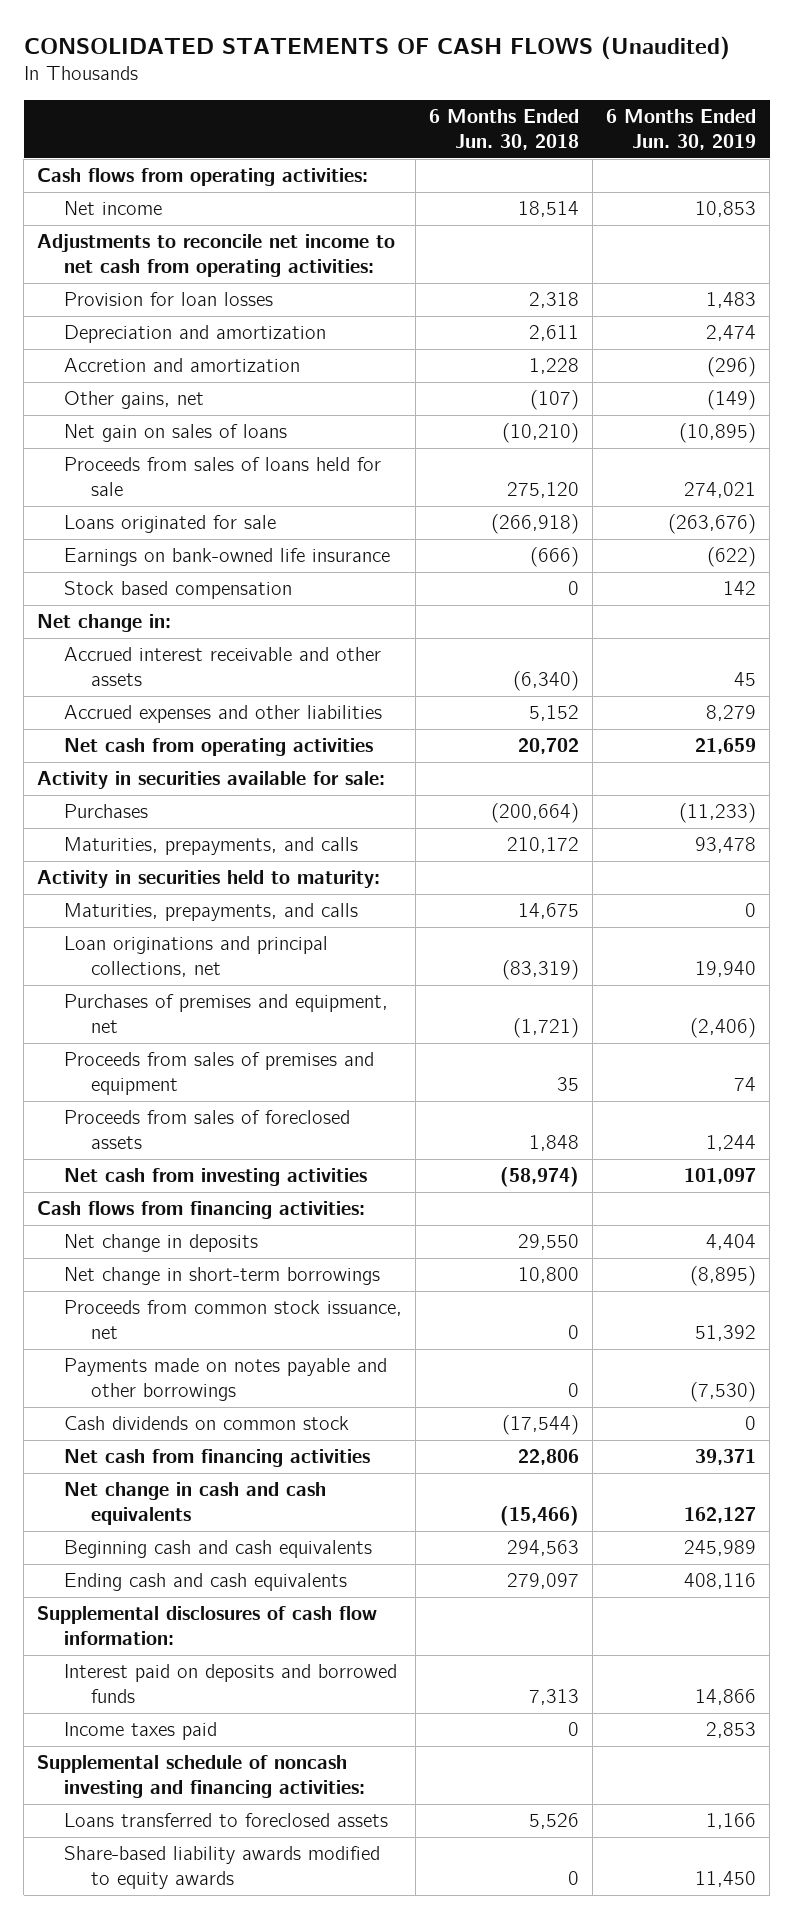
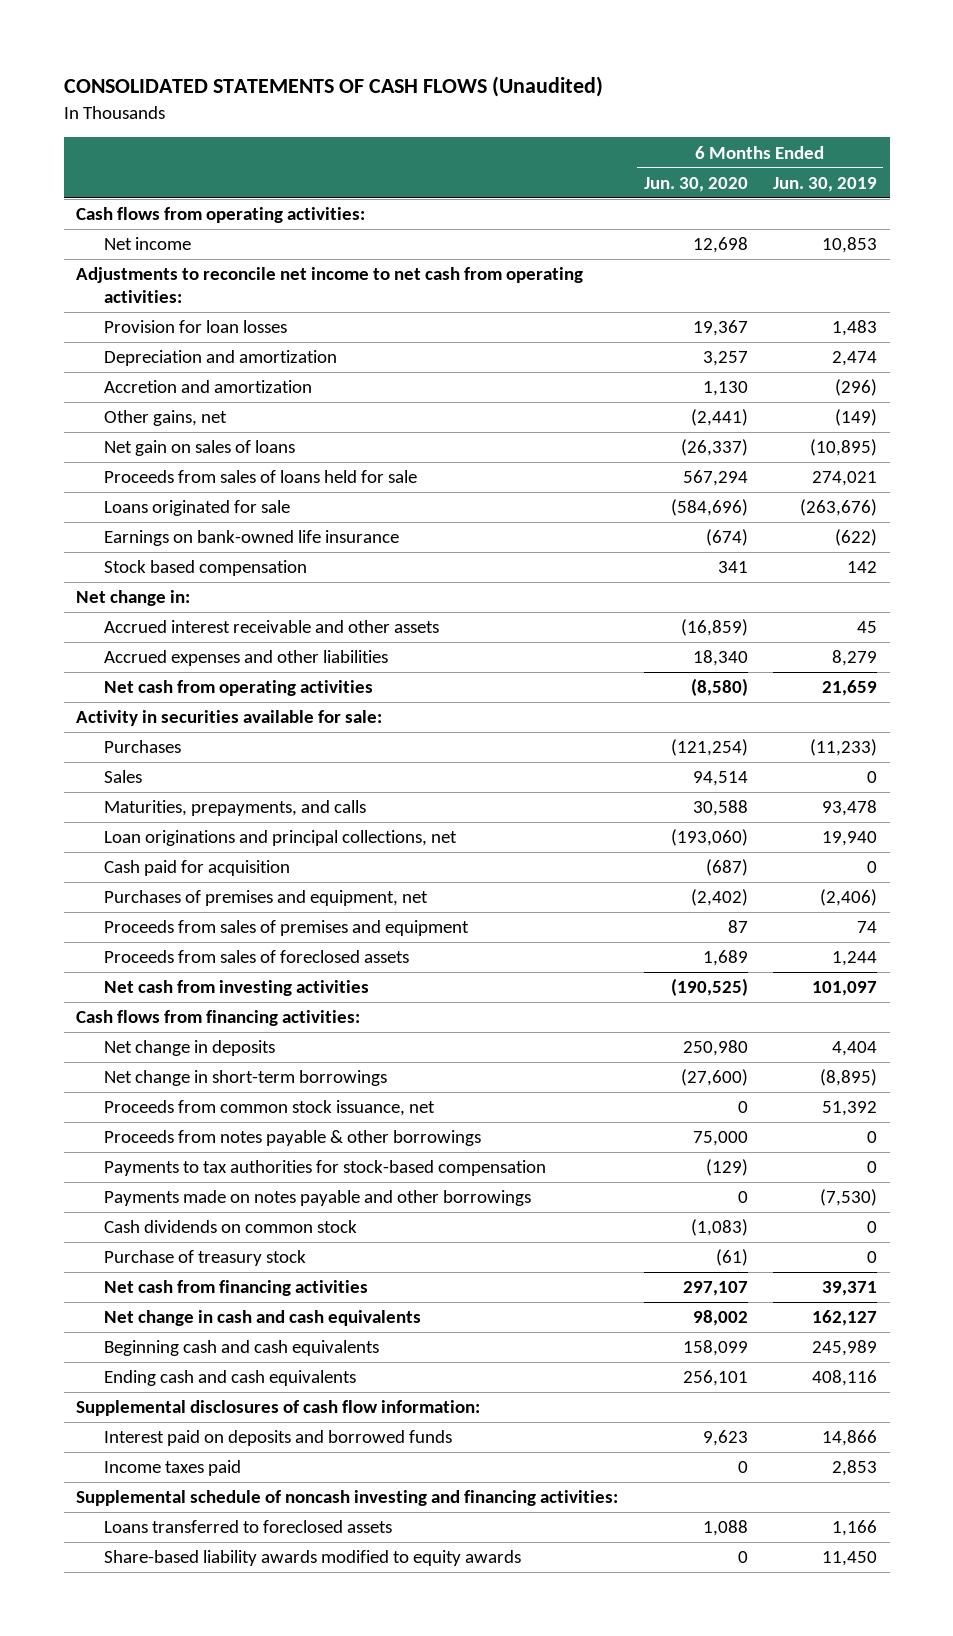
[429,108,580,150] 6 Months Ended Jun. 30, 2018 -> none
none -> [643,176,748,192] Jun. 30, 2020
none -> [104,770,143,784] Sales
[37,870,381,889] Activity in securities held to maturity: -> none
[64,903,359,922] Maturities, prepayments, and calls -> none
none -> [104,860,291,877] Cash paid for acquisition
none -> [104,1130,482,1147] Proceeds from notes payable & other borrowings
none -> [104,1160,547,1177] Payments to tax authorities for stock-based compensation
none -> [104,1250,307,1267] Purchase of treasury stock

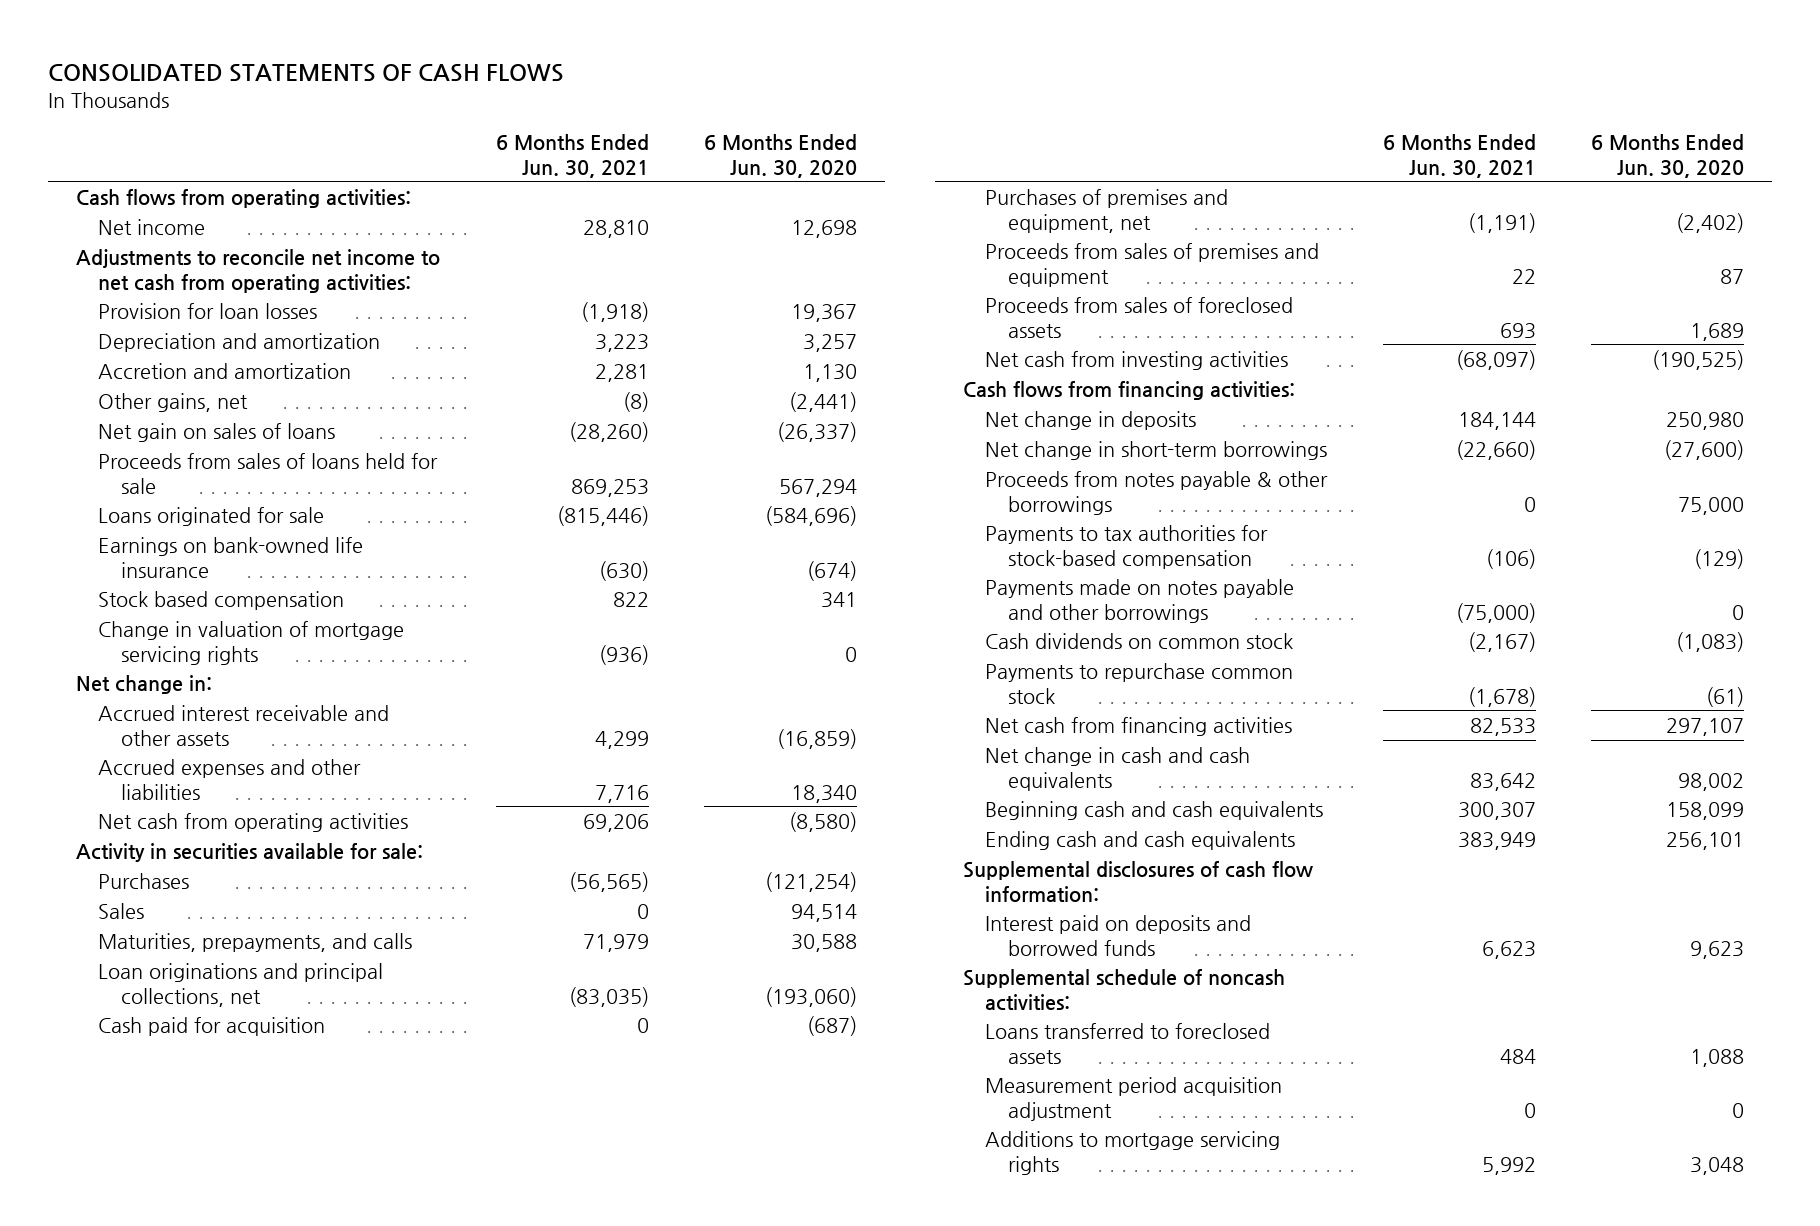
[63,76,603,98] CONSOLIDATED STATEMENTS OF CASH FLOWS (Unaudited) -> [48,63,565,82] CONSOLIDATED STATEMENTS OF CASH FLOWS
[773,176,878,192] Jun. 30, 2019 -> none
none -> [495,134,649,178] 6 Months Ended Jun. 30, 2021
none -> [98,621,405,665] Change in valuation of mortgage servicing rights
[104,1100,436,1117] Proceeds from common stock issuance, net -> none
[104,1250,307,1267] Purchase of treasury stock -> [985,663,1294,704] Payments to repurchase common stock
[104,1460,242,1477] Income taxes paid -> none
[76,1490,619,1507] Supplemental schedule of noncash investing and financing activities: -> [962,969,1285,1011] Supplemental schedule of noncash activities:
[104,1550,522,1567] Share-based liability awards modified to equity awards -> none
none -> [985,1077,1283,1121] Measurement period acquisition adjustment
none -> [985,1131,1281,1175] Additions to mortgage servicing rights

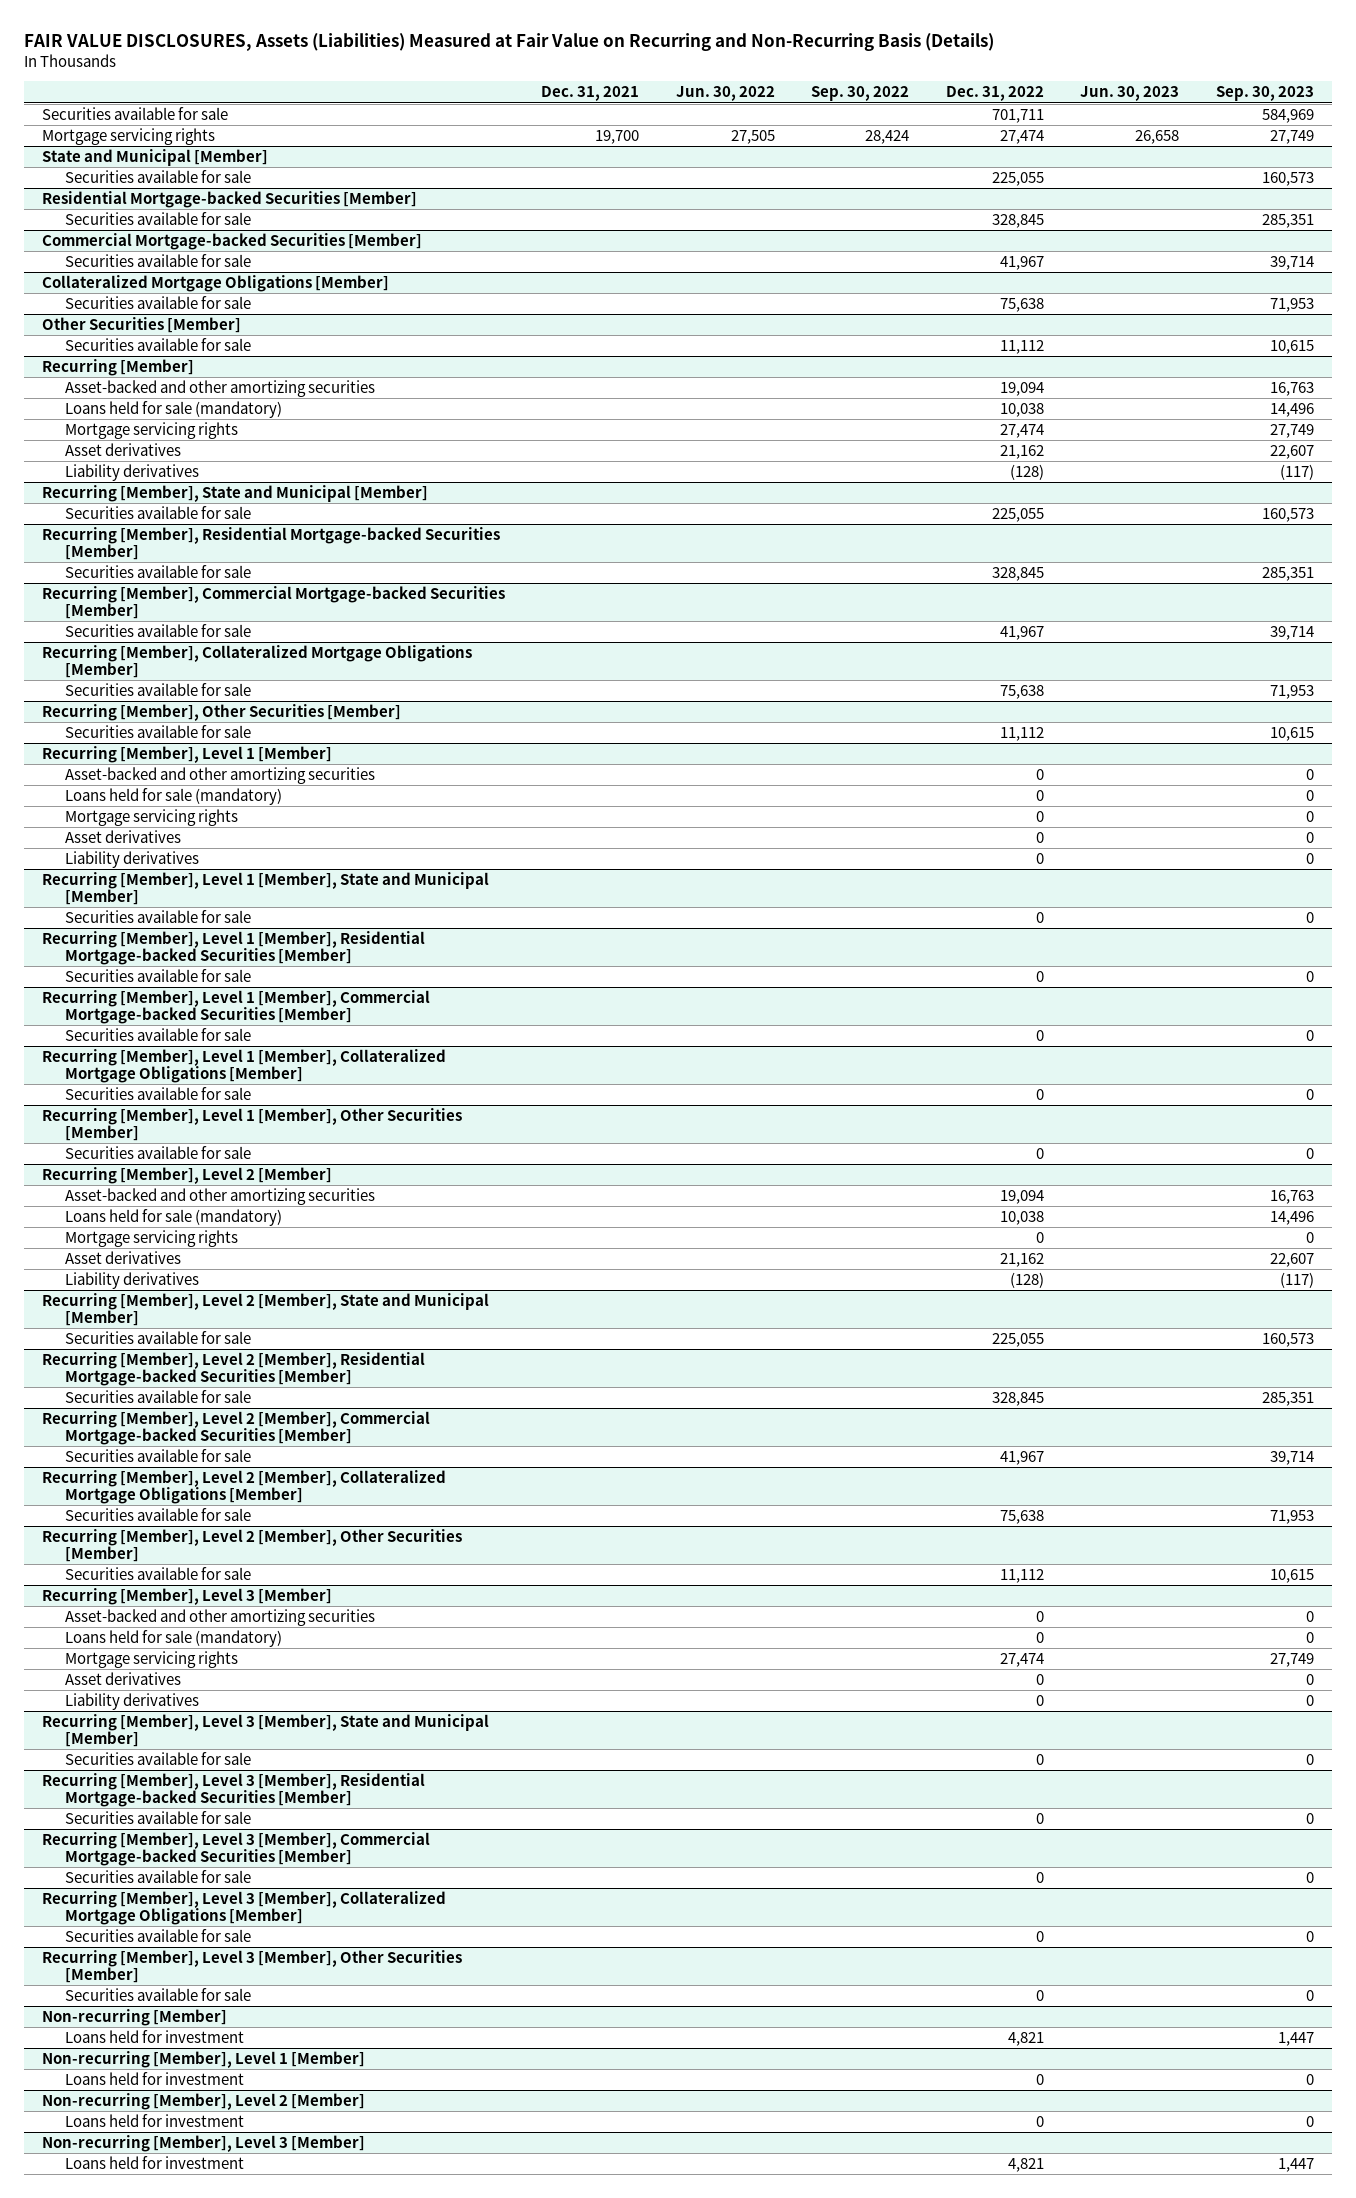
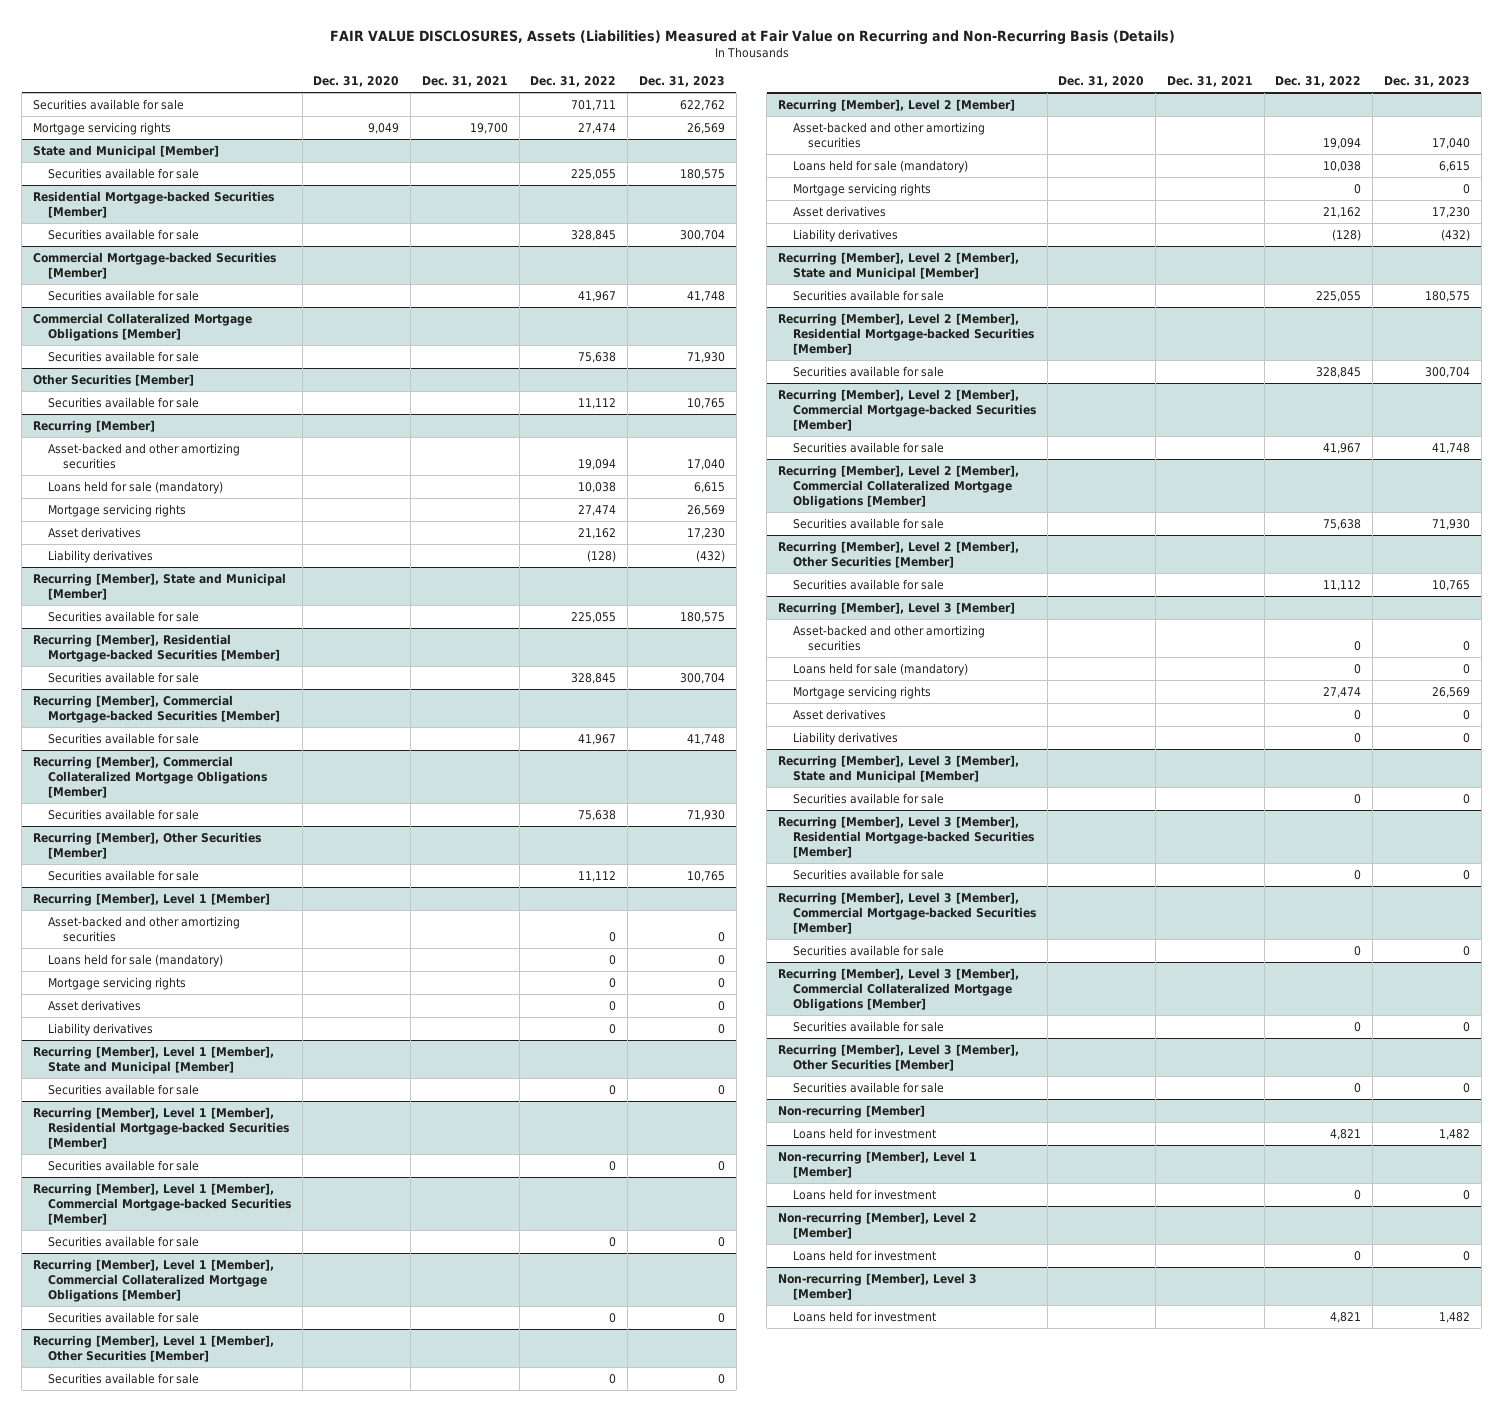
[675,86,775,102] Jun. 30, 2022 -> none
[811,86,910,102] Sep. 30, 2022 -> none
[1080,86,1180,102] Jun. 30, 2023 -> none
[1215,86,1314,102] Sep. 30, 2023 -> none
none -> [313,76,400,88] Dec. 31, 2020
none -> [639,76,726,88] Dec. 31, 2023
[42,274,390,292] Collateralized Mortgage Obligations [Member] -> [33,312,253,341] Commercial Collateralized Mortgage Obligations [Member]
[42,644,473,679] Recurring [Member], Collateralized Mortgage Obligations [Member] -> [33,755,267,799] Recurring [Member], Commercial Collateralized Mortgage Obligations [Member]
[42,1048,447,1084] Recurring [Member], Level 1 [Member], Collateralized Mortgage Obligations [Member] -> [33,1258,275,1303] Recurring [Member], Level 1 [Member], Commercial Collateralized Mortgage Obligations [Member]
[42,1469,447,1505] Recurring [Member], Level 2 [Member], Collateralized Mortgage Obligations [Member] -> [778,464,1020,509] Recurring [Member], Level 2 [Member], Commercial Collateralized Mortgage Obligations [Member]
[42,1890,447,1926] Recurring [Member], Level 3 [Member], Collateralized Mortgage Obligations [Member] -> [778,967,1020,1012] Recurring [Member], Level 3 [Member], Commercial Collateralized Mortgage Obligations [Member]

